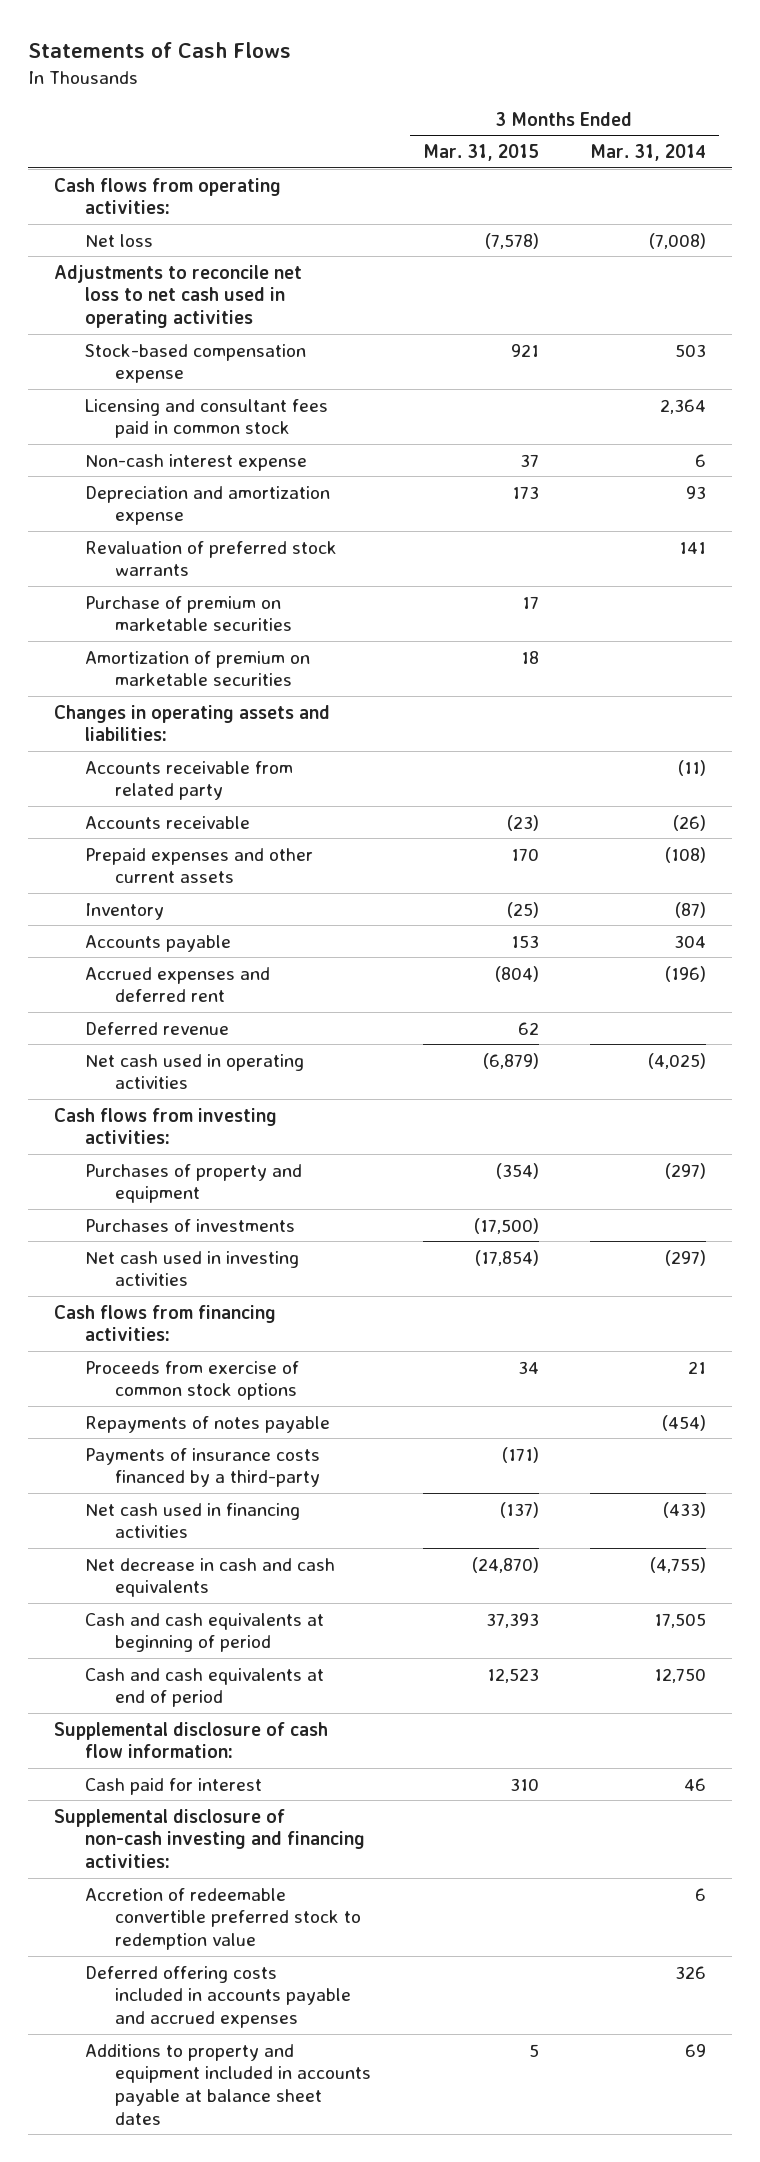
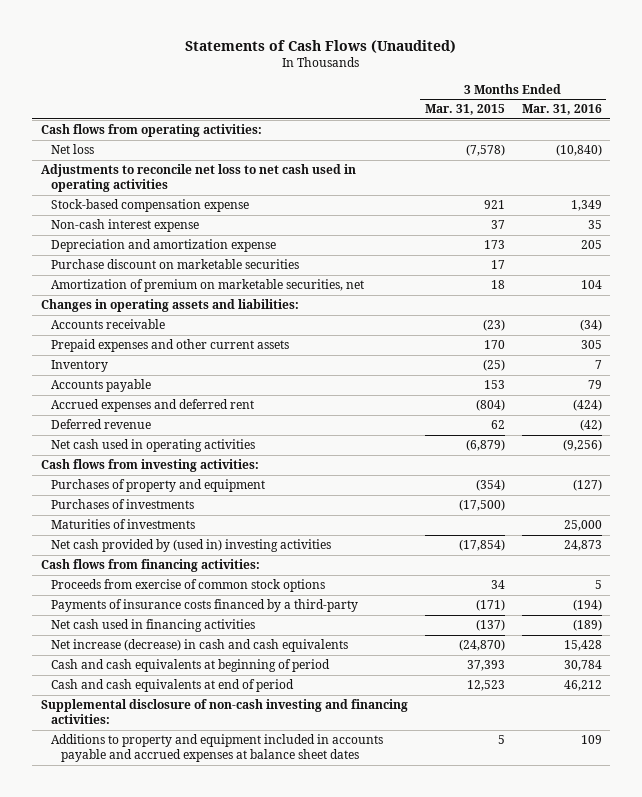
[28,42,292,59] Statements of Cash Flows -> [185,40,457,54] Statements of Cash Flows (Unaudited)
[589,144,706,162] Mar. 31, 2014 -> none
none -> [521,104,602,116] Mar. 31, 2016
[84,398,328,439] Licensing and consultant fees paid in common stock -> none
[84,540,337,577] Revaluation of preferred stock warrants -> none
[84,595,293,632] Purchase of premium on marketable securities -> [50,259,299,270] Purchase discount on marketable securities
[84,650,310,687] Amortization of premium on marketable securities -> [50,279,364,293] Amortization of premium on marketable securities, net
[84,760,293,801] Accounts receivable from related party -> none
none -> [50,519,195,530] Maturities of investments
[84,1250,299,1287] Net cash used in investing activities -> [50,539,331,553] Net cash provided by (used in) investing activities
[84,1415,330,1433] Repayments of notes payable -> none
[84,1557,335,1598] Net decrease in cash and cash equivalents -> [50,639,348,653] Net increase (decrease) in cash and cash equivalents
[54,1721,329,1759] Supplemental disclosure of cash flow information: -> none
[84,1777,262,1795] Cash paid for interest -> none
[84,1887,362,1950] Accretion of redeemable convertible preferred stock to redemption value -> none
[84,1965,352,2028] Deferred offering costs included in accounts payable and accrued expenses -> none
[84,2043,372,2125] Additions to property and equipment included in accounts payable at balance sheet dates -> [50,734,383,763] Additions to property and equipment included in accounts payable and accrued expenses at balance sheet dates

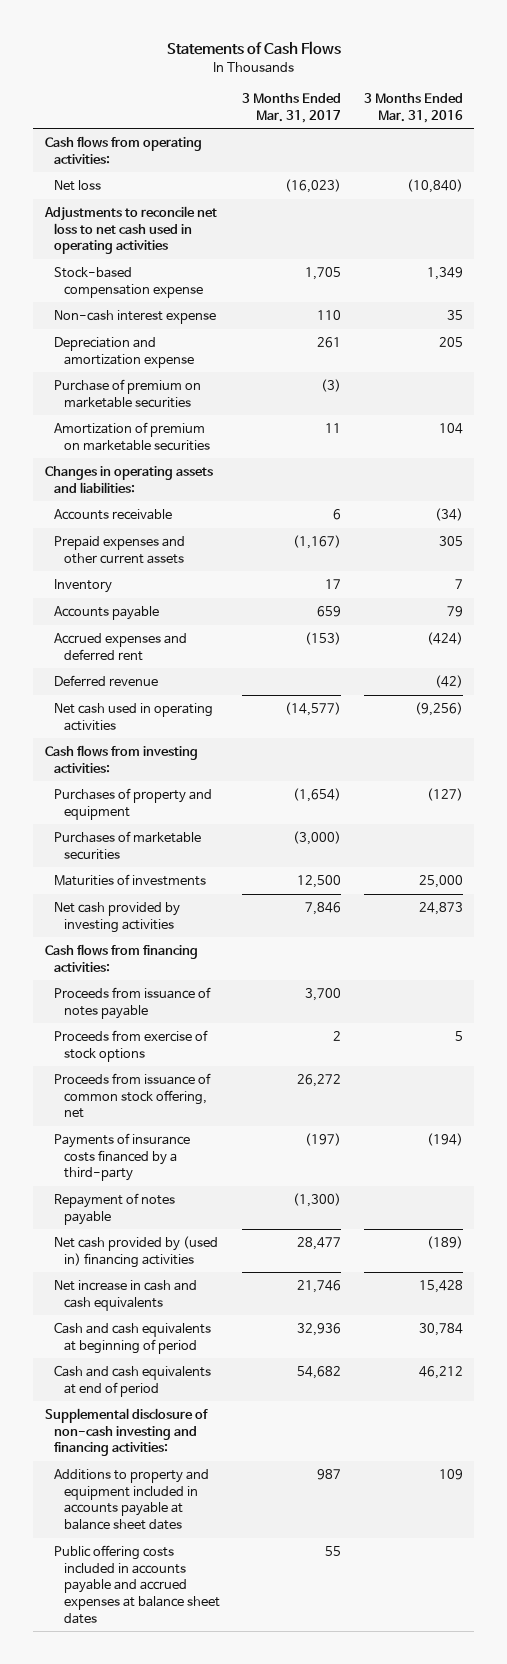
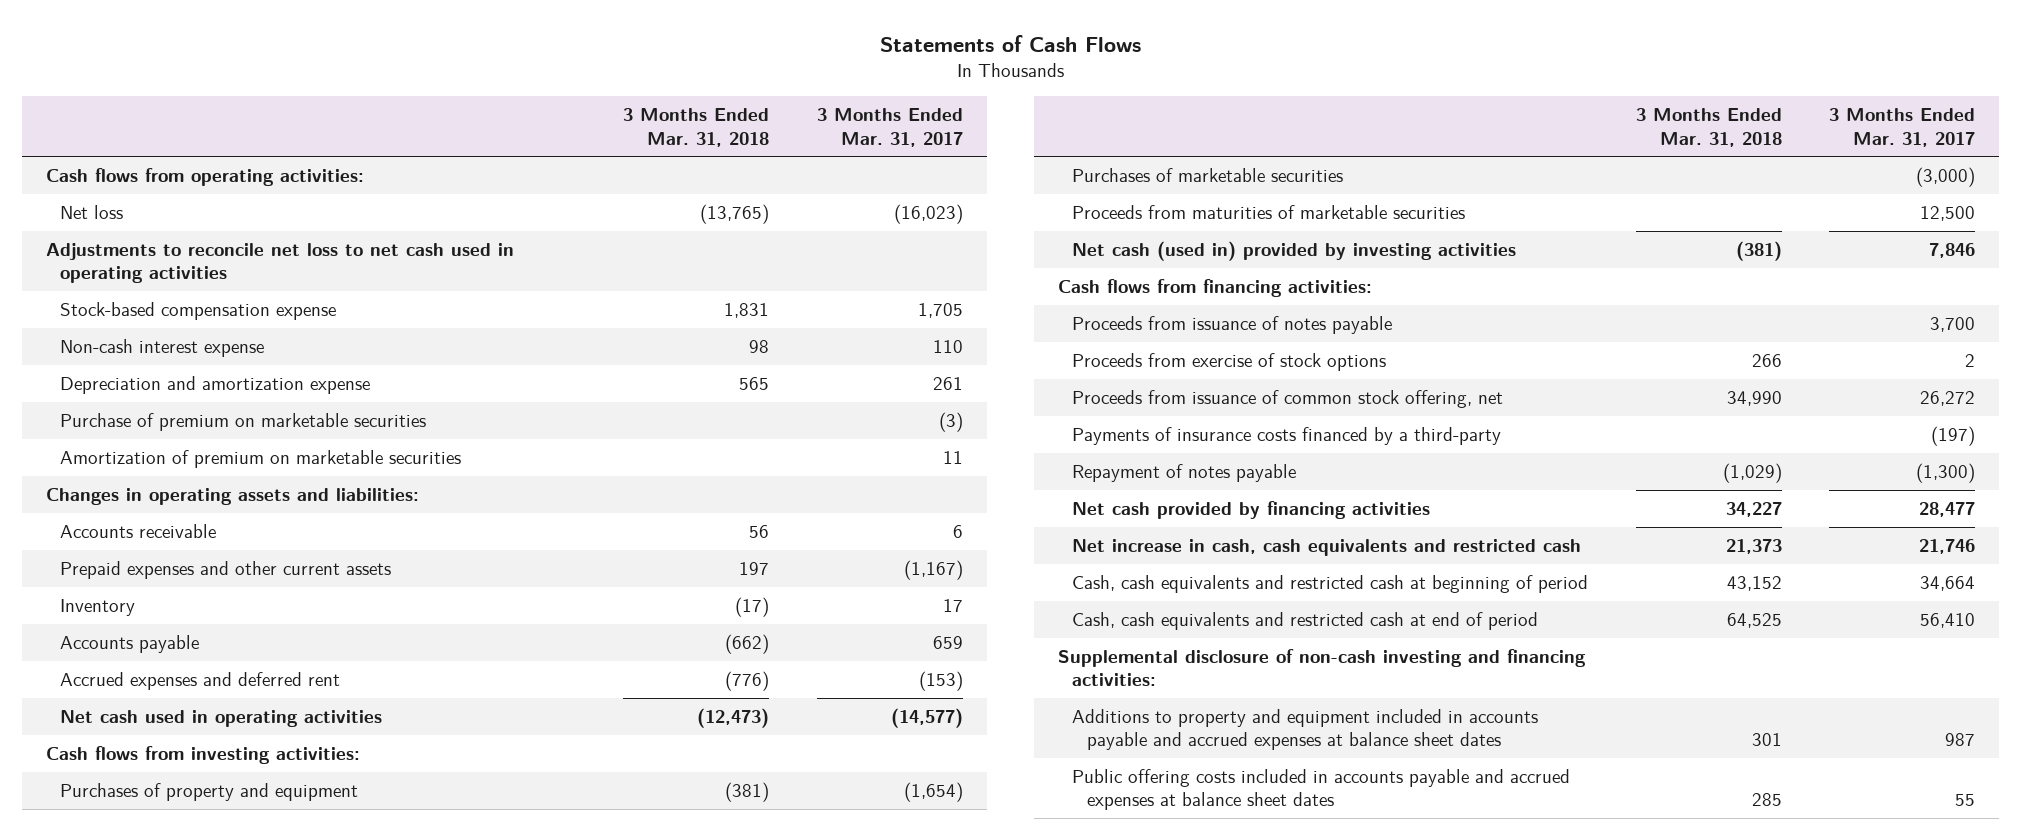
[363,92,463,123] 3 Months Ended Mar. 31, 2016 -> none
none -> [623,108,770,147] 3 Months Ended Mar. 31, 2018
[54,675,159,687] Deferred revenue -> none
[54,874,207,887] Maturities of investments -> [1072,204,1466,219] Proceeds from maturities of marketable securities
[54,902,181,933] Net cash provided by investing activities -> [1072,240,1517,261] Net cash (used in) provided by investing activities
[54,1236,219,1268] Net cash provided by (used in) financing activities -> [1072,500,1431,519] Net cash provided by financing activities
[54,1280,198,1311] Net increase in cash and cash equivalents -> [1072,538,1582,556] Net increase in cash, cash equivalents and restricted cash
[54,1322,212,1354] Cash and cash equivalents at beginning of period -> [1072,574,1589,593] Cash, cash equivalents and restricted cash at beginning of period
[297,1323,342,1337] 32,936 -> [1920,575,1976,591] 34,664
[54,1365,212,1397] Cash and cash equivalents at end of period -> [1072,611,1539,630] Cash, cash equivalents and restricted cash at end of period
[297,1366,342,1380] 54,682 -> [1920,612,1976,628] 56,410
[54,1469,210,1531] Additions to property and equipment included in accounts payable at balance sheet dates -> [1072,708,1539,751] Additions to property and equipment included in accounts payable and accrued expenses at balance sheet dates

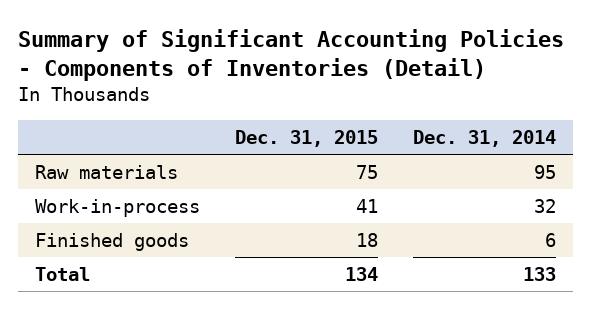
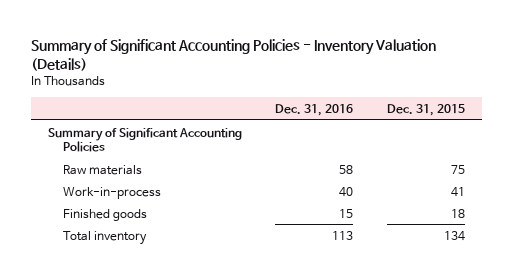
[17,28,564,81] Summary of Significant Accounting Policies - Components of Inventories (Detail) -> [31,39,437,71] Summary of Significant Accounting Policies - Inventory Valuation (Details)
[412,129,556,147] Dec. 31, 2014 -> none
none -> [275,103,354,116] Dec. 31, 2016
none -> [48,127,243,153] Summary of Significant Accounting Policies
[35,267,91,282] Total -> [62,230,147,245] Total inventory

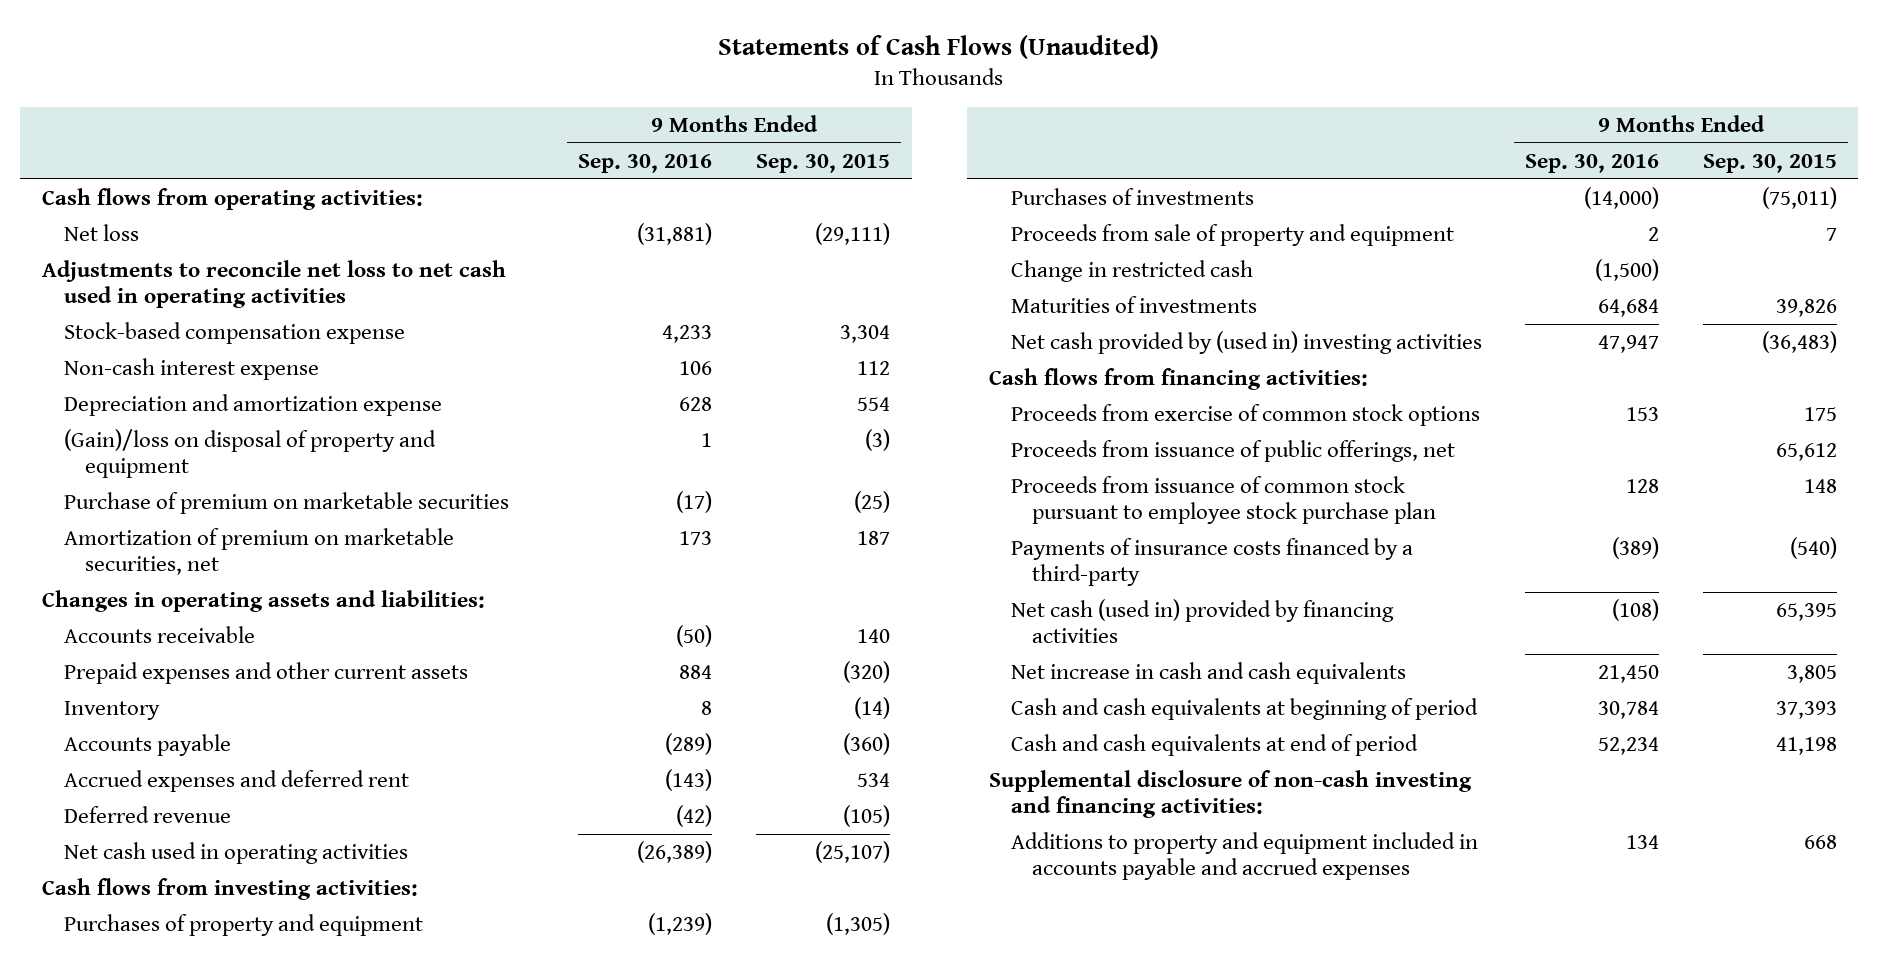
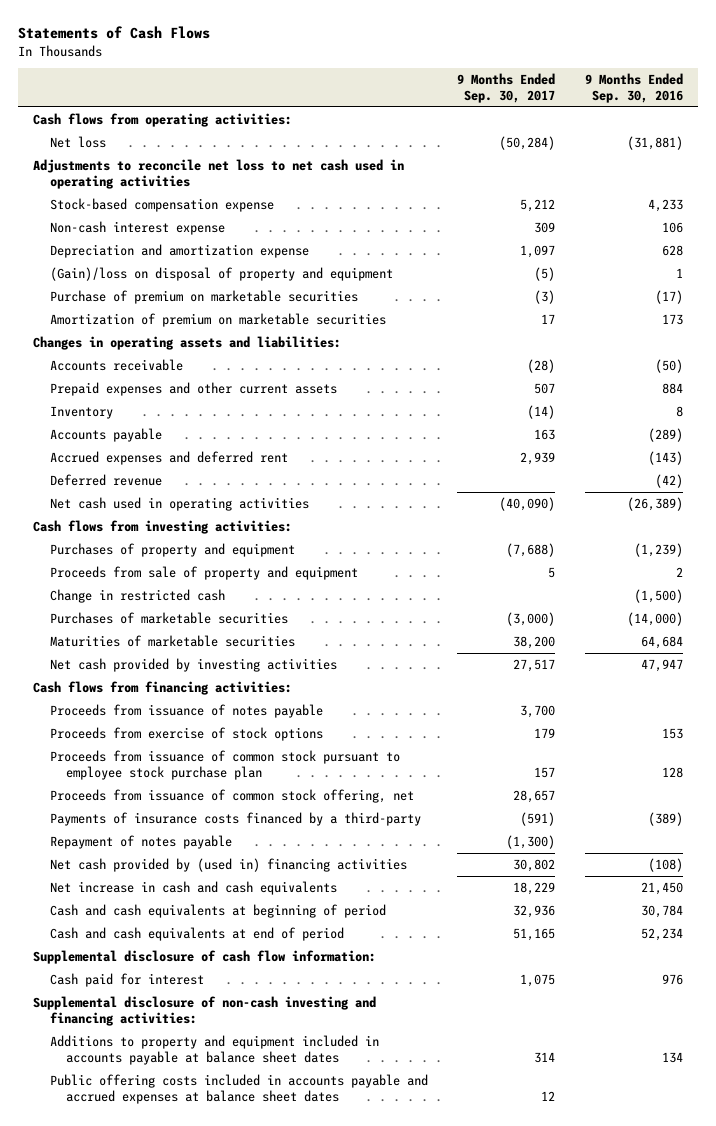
[718,34,1160,59] Statements of Cash Flows (Unaudited) -> [18,26,211,40] Statements of Cash Flows
[755,153,890,173] Sep. 30, 2015 -> none
none -> [457,73,556,103] 9 Months Ended Sep. 30, 2017
[63,527,454,576] Amortization of premium on marketable securities, net -> [49,312,386,327] Amortization of premium on marketable securities
[1010,187,1254,205] Purchases of investments -> none
none -> [49,611,288,624] Purchases of marketable securities
[1010,295,1257,313] Maturities of investments -> [49,634,295,647] Maturities of marketable securities
[1010,330,1482,354] Net cash provided by (used in) investing activities -> [49,657,337,672] Net cash provided by investing activities
[1010,439,1455,462] Proceeds from issuance of public offerings, net -> none
none -> [49,703,323,718] Proceeds from issuance of notes payable
[1010,403,1480,426] Proceeds from exercise of common stock options -> [49,726,323,741] Proceeds from exercise of stock options
none -> [49,788,414,803] Proceeds from issuance of common stock offering, net
none -> [49,834,232,849] Repayment of notes payable
[1010,598,1394,644] Net cash (used in) provided by financing activities -> [49,857,407,872] Net cash provided by (used in) financing activities
none -> [33,949,377,964] Supplemental disclosure of cash flow information:
none -> [49,972,204,987] Cash paid for interest
[1010,831,1478,881] Additions to property and equipment included in accounts payable and accrued expenses -> [49,1034,379,1065] Additions to property and equipment included in accounts payable at balance sheet dates
none -> [49,1073,428,1104] Public offering costs included in accounts payable and accrued expenses at balance sheet dates

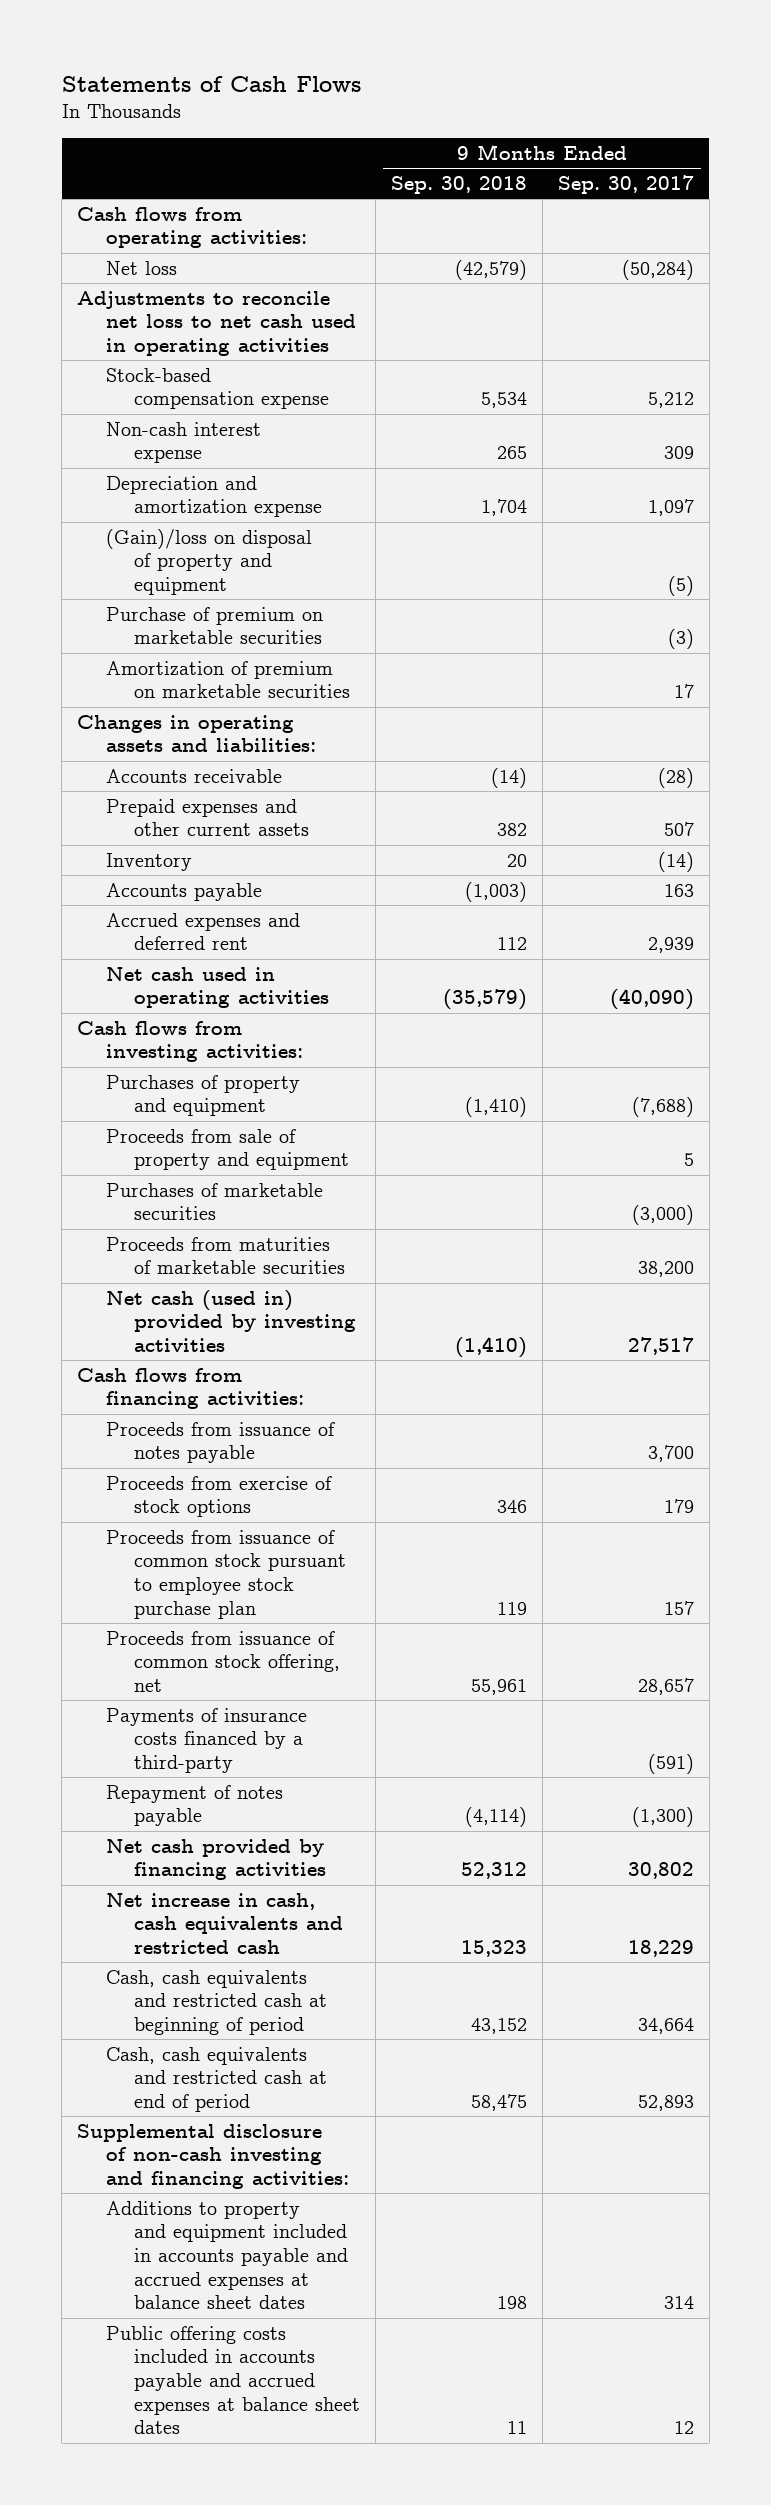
[584,73,683,103] 9 Months Ended Sep. 30, 2016 -> none
none -> [390,175,527,194] Sep. 30, 2018
[49,473,162,486] Deferred revenue -> none
[49,588,225,603] Change in restricted cash -> none
[49,634,295,647] Maturities of marketable securities -> [105,1236,345,1275] Proceeds from maturities of marketable securities
[49,657,337,672] Net cash provided by investing activities -> [105,1289,356,1353] Net cash (used in) provided by investing activities
[33,949,377,964] Supplemental disclosure of cash flow information: -> none
[49,972,204,987] Cash paid for interest -> none
[49,857,407,872] Net cash provided by (used in) financing activities -> [105,1838,326,1881] Net cash provided by financing activities
[49,880,337,895] Net increase in cash and cash equivalents -> [105,1892,343,1955] Net increase in cash, cash equivalents and restricted cash
[49,903,386,918] Cash and cash equivalents at beginning of period -> [105,1969,327,2036] Cash, cash equivalents and restricted cash at beginning of period
[513,904,556,918] 32,936 -> [637,2018,694,2035] 34,664
[49,926,344,941] Cash and cash equivalents at end of period -> [105,2046,327,2113] Cash, cash equivalents and restricted cash at end of period
[513,927,556,941] 51,165 -> [637,2095,694,2112] 52,893
[49,1034,379,1065] Additions to property and equipment included in accounts payable at balance sheet dates -> [105,2200,348,2310] Additions to property and equipment included in accounts payable and accrued expenses at balance sheet dates

